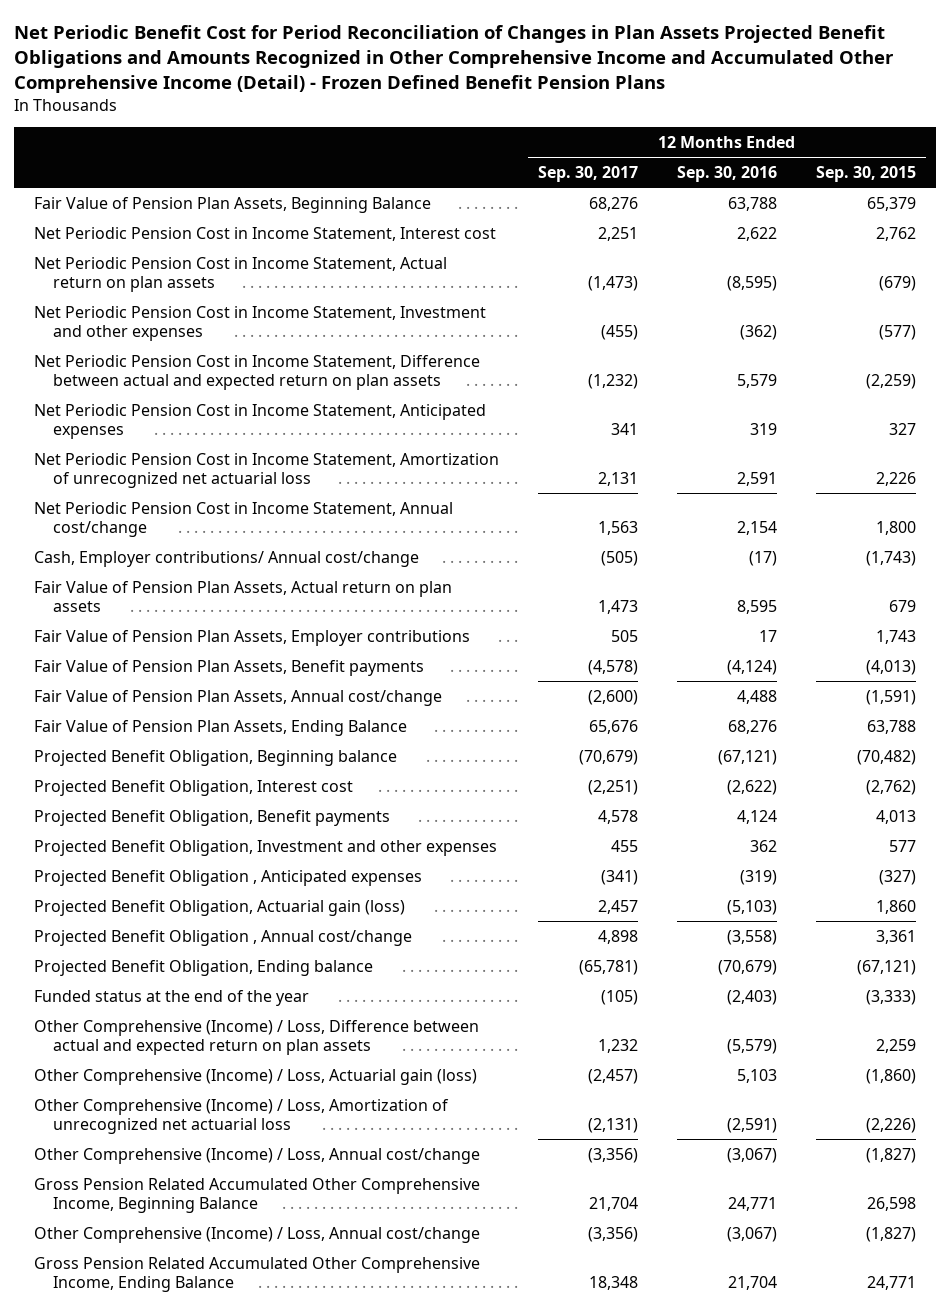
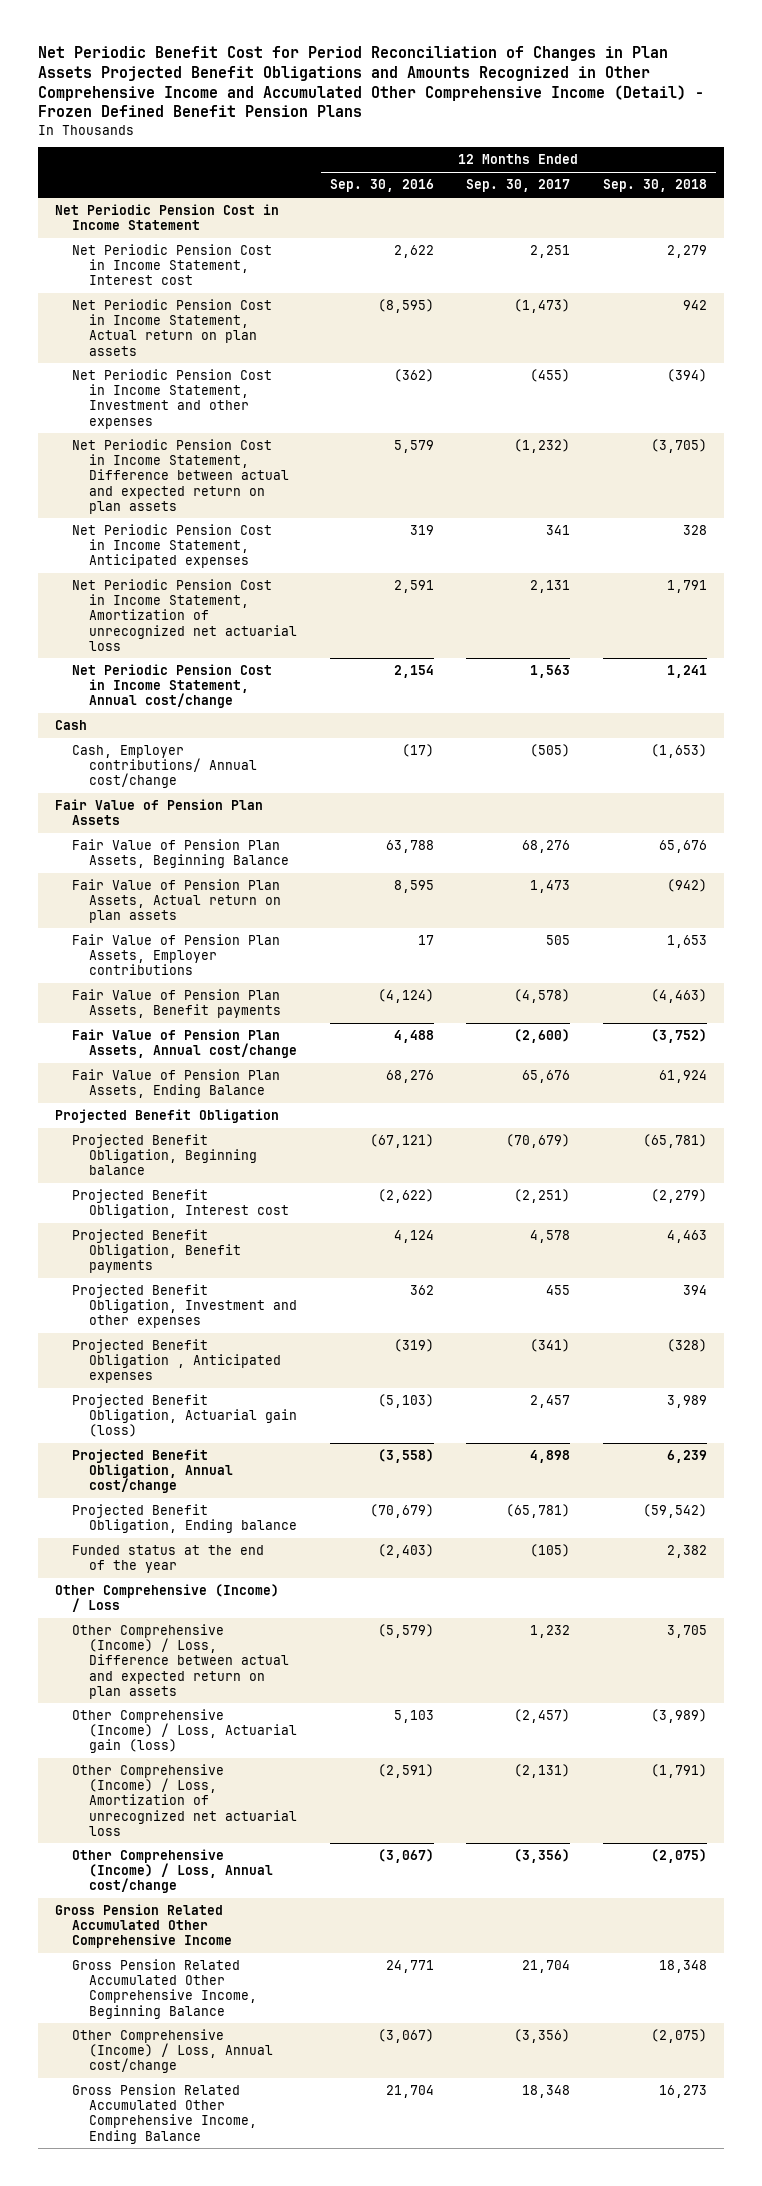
[816,166,917,183] Sep. 30, 2015 -> none
none -> [603,179,708,193] Sep. 30, 2018
none -> [54,204,279,231] Net Periodic Pension Cost in Income Statement
none -> [54,720,87,731] Cash
none -> [54,799,263,826] Fair Value of Pension Plan Assets
[33,196,431,213] Fair Value of Pension Plan Assets, Beginning Balance -> [71,839,289,869] Fair Value of Pension Plan Assets, Beginning Balance
none -> [54,1109,279,1124] Projected Benefit Obligation
[33,929,412,946] Projected Benefit Obligation , Annual cost/change -> [71,1449,233,1494] Projected Benefit Obligation, Annual cost/change
none -> [54,1584,279,1613] Other Comprehensive (Income) / Loss
none -> [54,1904,232,1949] Gross Pension Related Accumulated Other Comprehensive Income

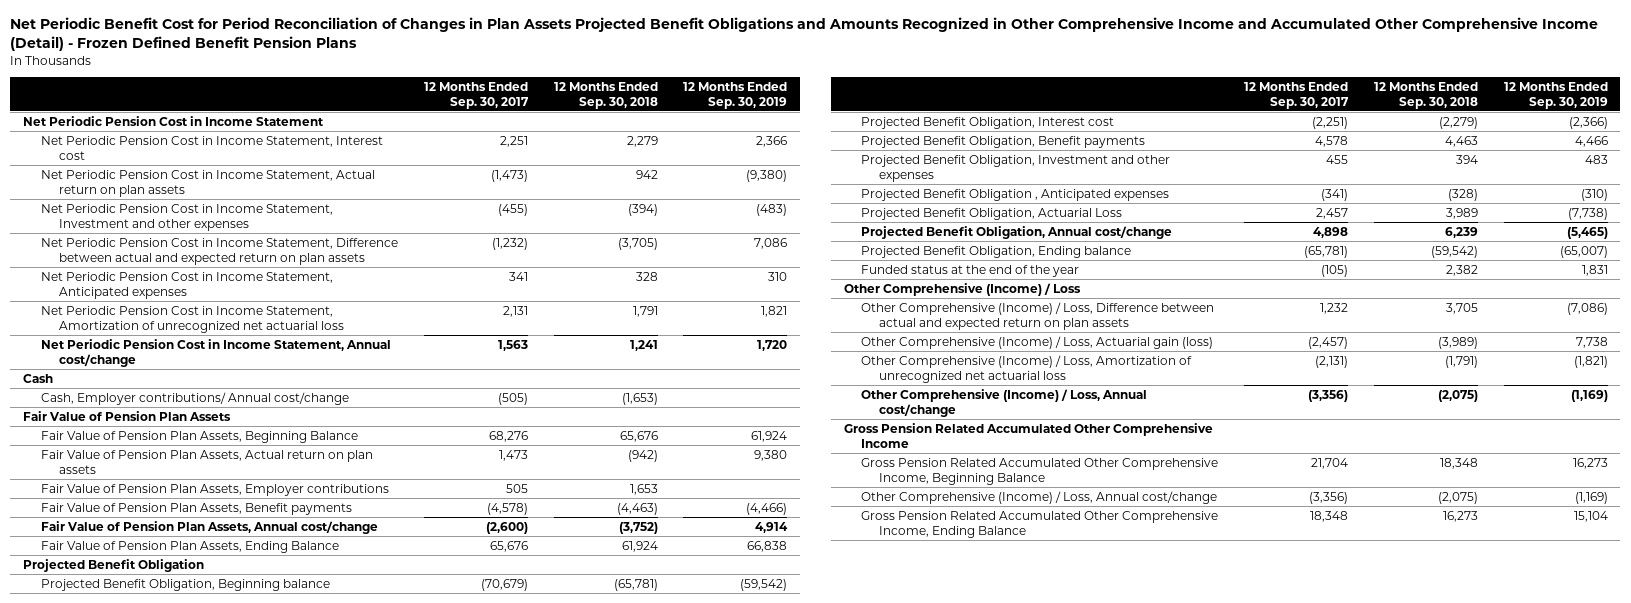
[329,179,434,193] Sep. 30, 2016 -> none
none -> [683,81,788,109] 12 Months Ended Sep. 30, 2019
[71,1394,297,1438] Projected Benefit Obligation, Actuarial gain (loss) -> [861,207,1123,220] Projected Benefit Obligation, Actuarial Loss

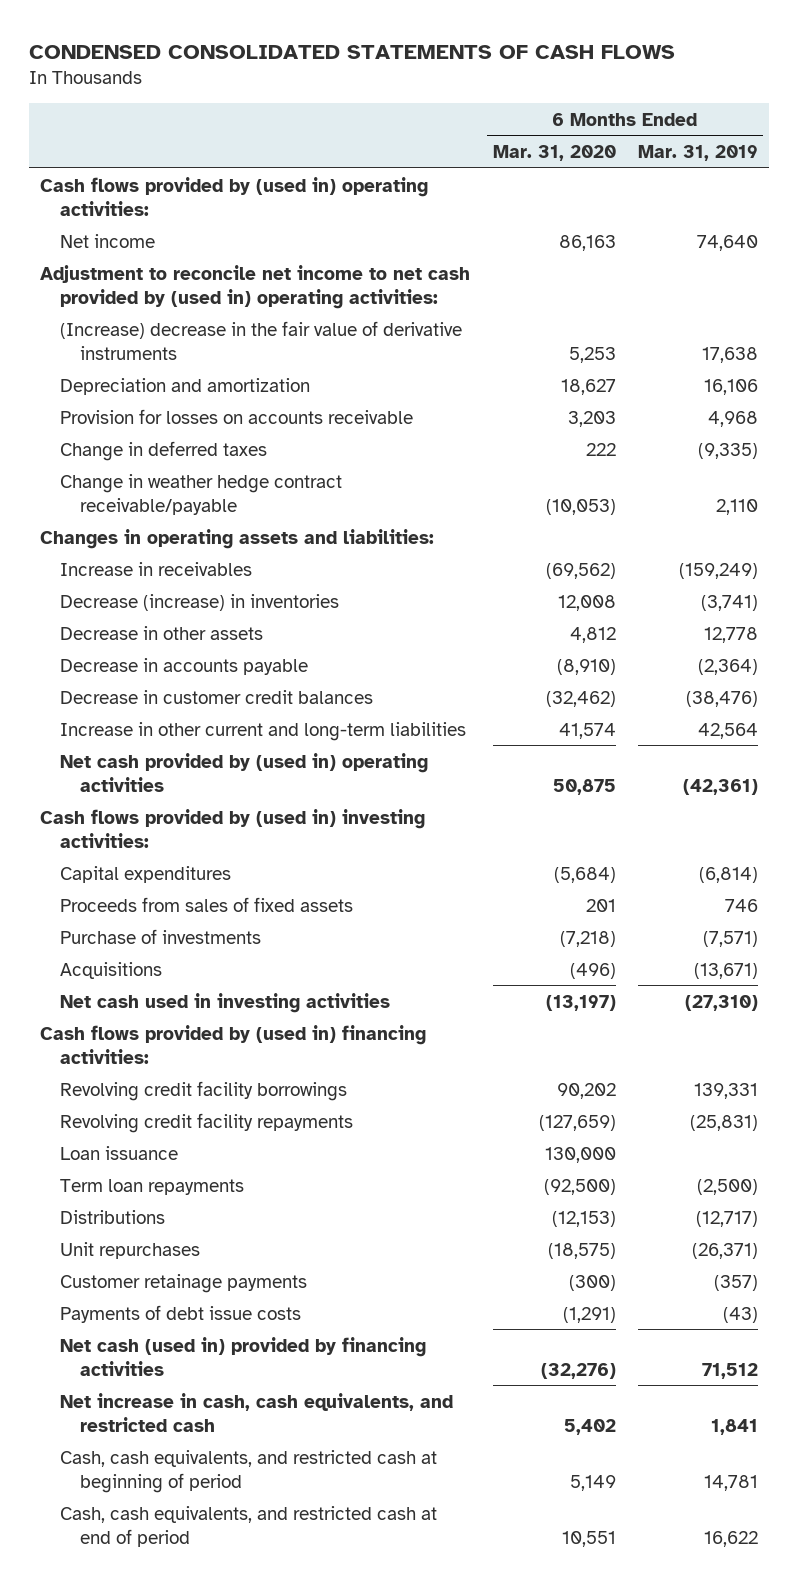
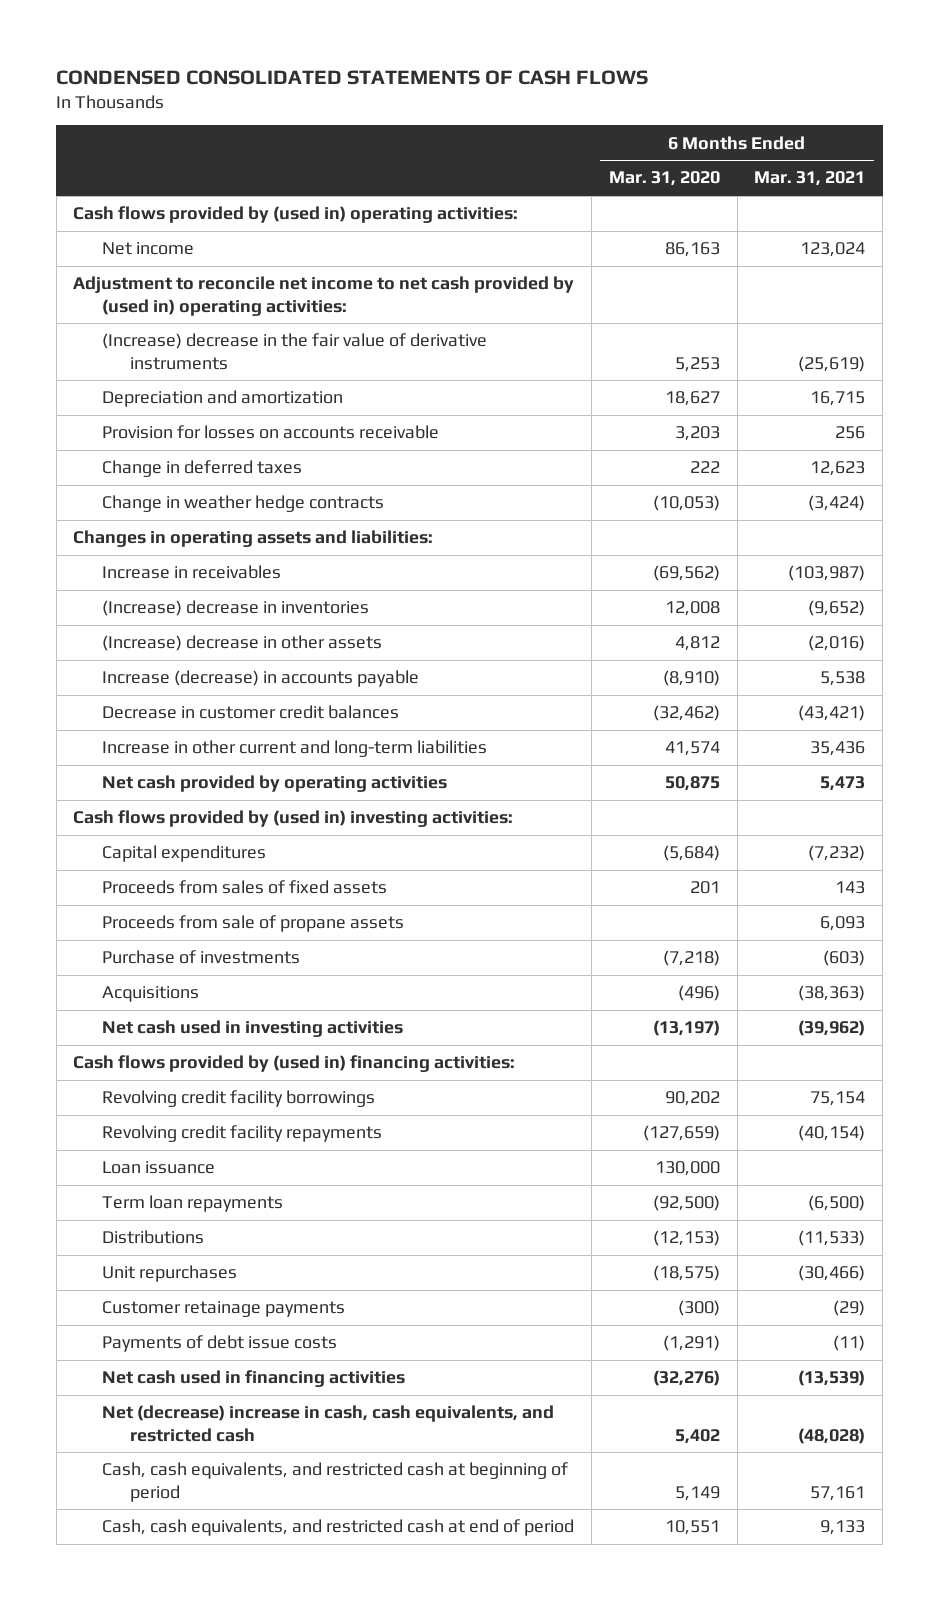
[637,145,758,162] Mar. 31, 2019 -> none
none -> [754,171,866,187] Mar. 31, 2021
[60,473,343,515] Change in weather hedge contract receivable/payable -> [101,495,384,513] Change in weather hedge contracts
[60,593,340,611] Decrease (increase) in inventories -> [101,600,369,617] (Increase) decrease in inventories
[60,625,264,640] Decrease in other assets -> [101,635,382,652] (Increase) decrease in other assets
[60,657,309,675] Decrease in accounts payable -> [101,670,419,688] Increase (decrease) in accounts payable
[60,752,429,792] Net cash provided by (used in) operating activities -> [101,775,447,793] Net cash provided by operating activities
none -> [101,915,404,933] Proceeds from sale of propane assets
[60,1336,427,1376] Net cash (used in) provided by financing activities -> [101,1370,405,1388] Net cash used in financing activities
[60,1392,454,1432] Net increase in cash, cash equivalents, and restricted cash -> [101,1405,554,1442] Net (decrease) increase in cash, cash equivalents, and restricted cash

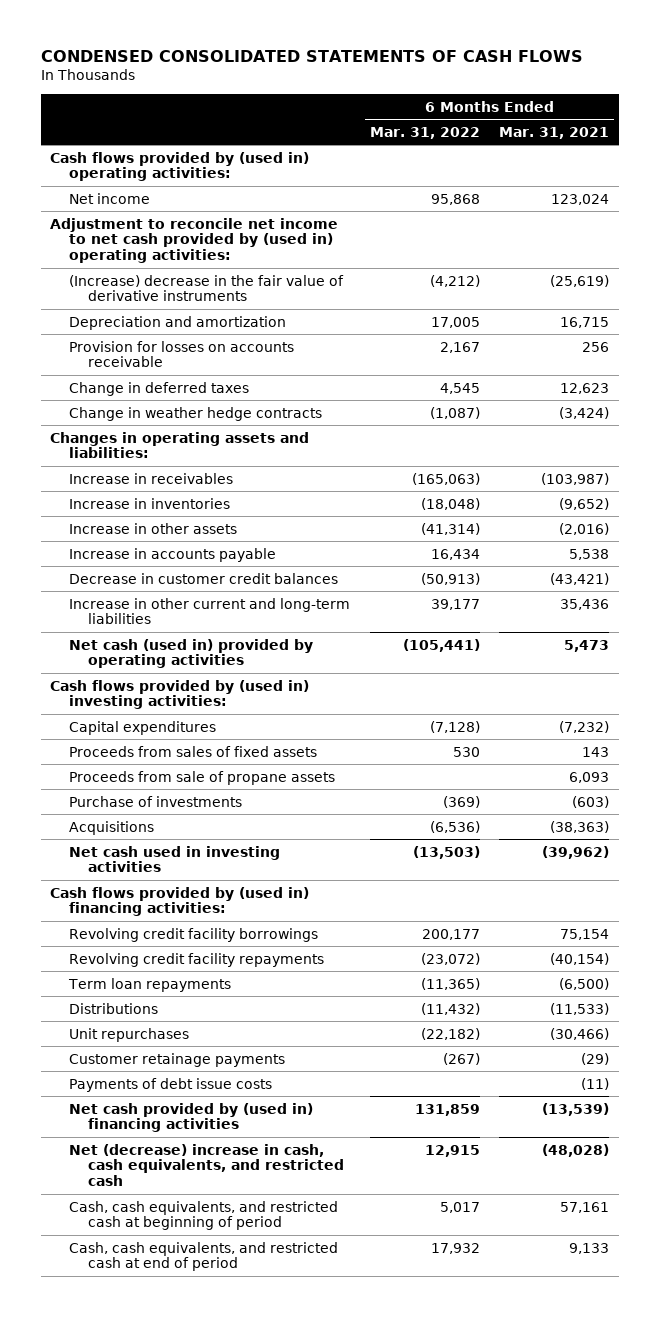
[608,171,720,187] Mar. 31, 2020 -> none
none -> [369,126,480,139] Mar. 31, 2022
[101,600,369,617] (Increase) decrease in inventories -> [69,497,231,509] Increase in inventories
[101,635,382,652] (Increase) decrease in other assets -> [69,522,238,534] Increase in other assets
[101,670,419,688] Increase (decrease) in accounts payable -> [69,547,277,562] Increase in accounts payable
[101,775,447,793] Net cash provided by operating activities -> [69,638,314,669] Net cash (used in) provided by operating activities
[101,1161,215,1175] Loan issuance -> none
[101,1370,405,1388] Net cash used in financing activities -> [69,1102,314,1133] Net cash provided by (used in) financing activities

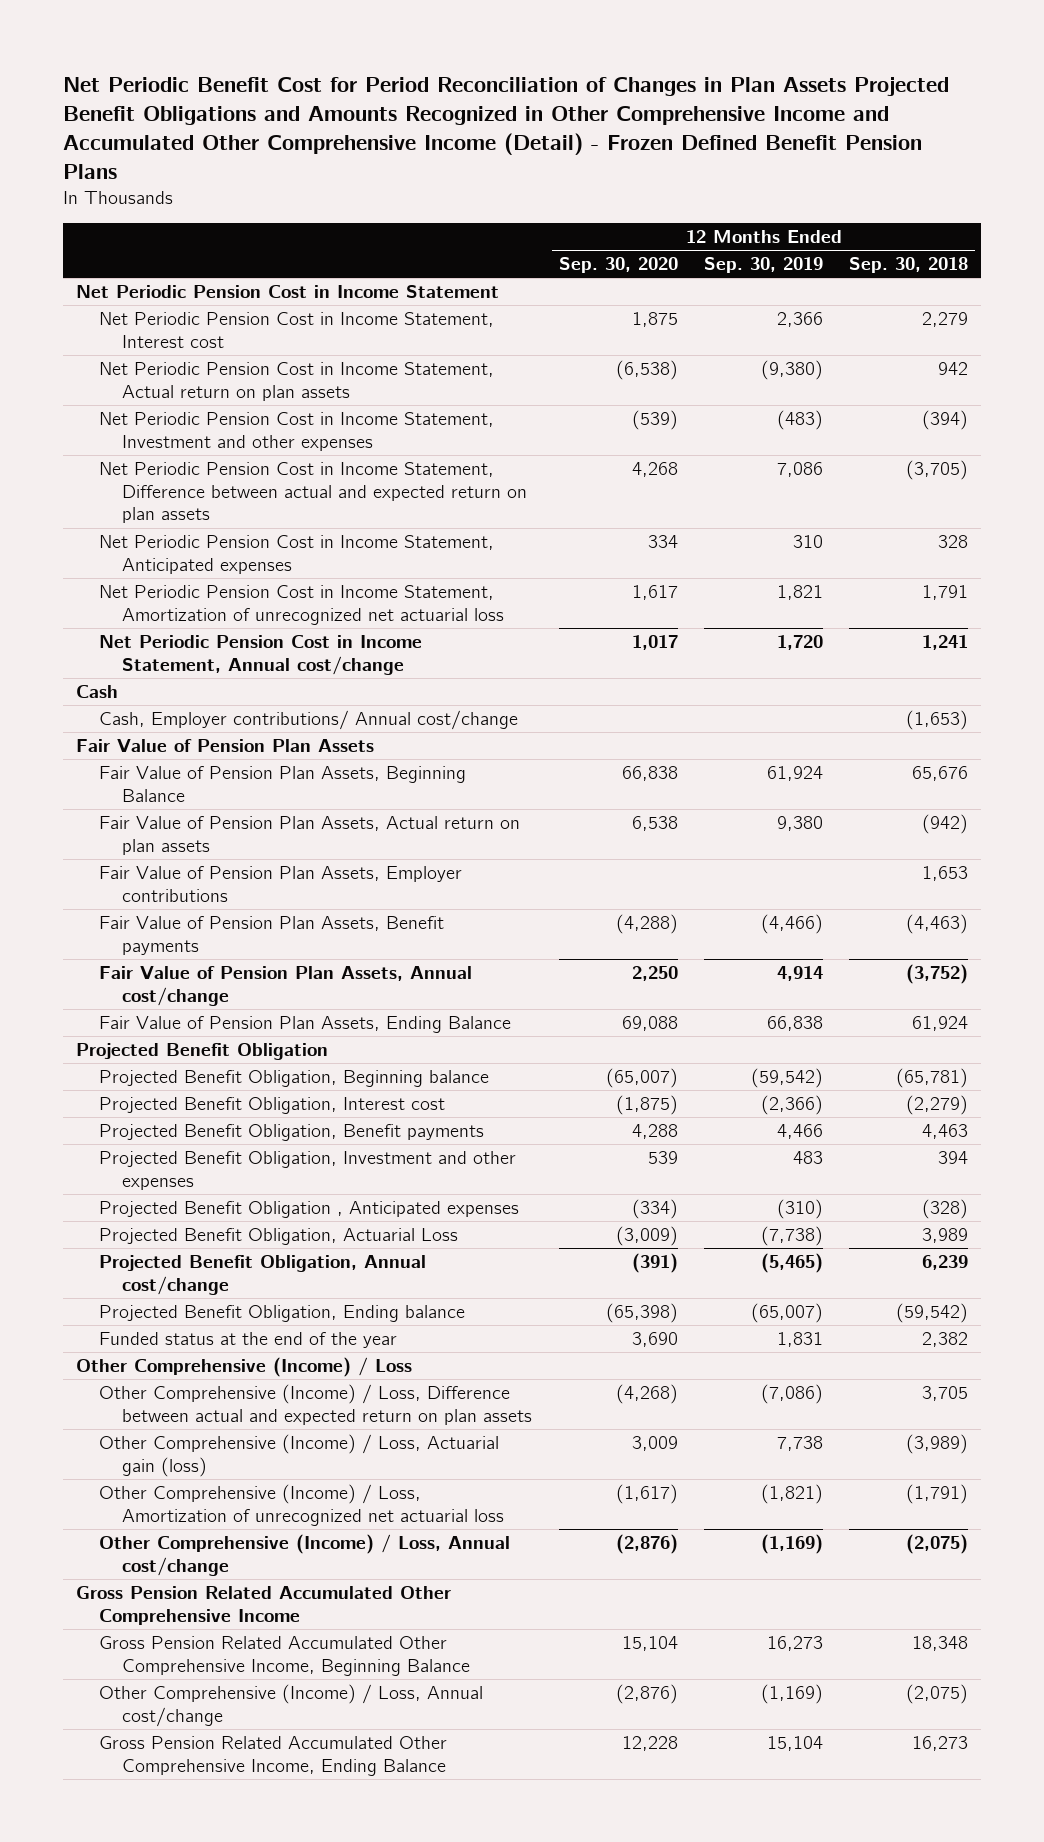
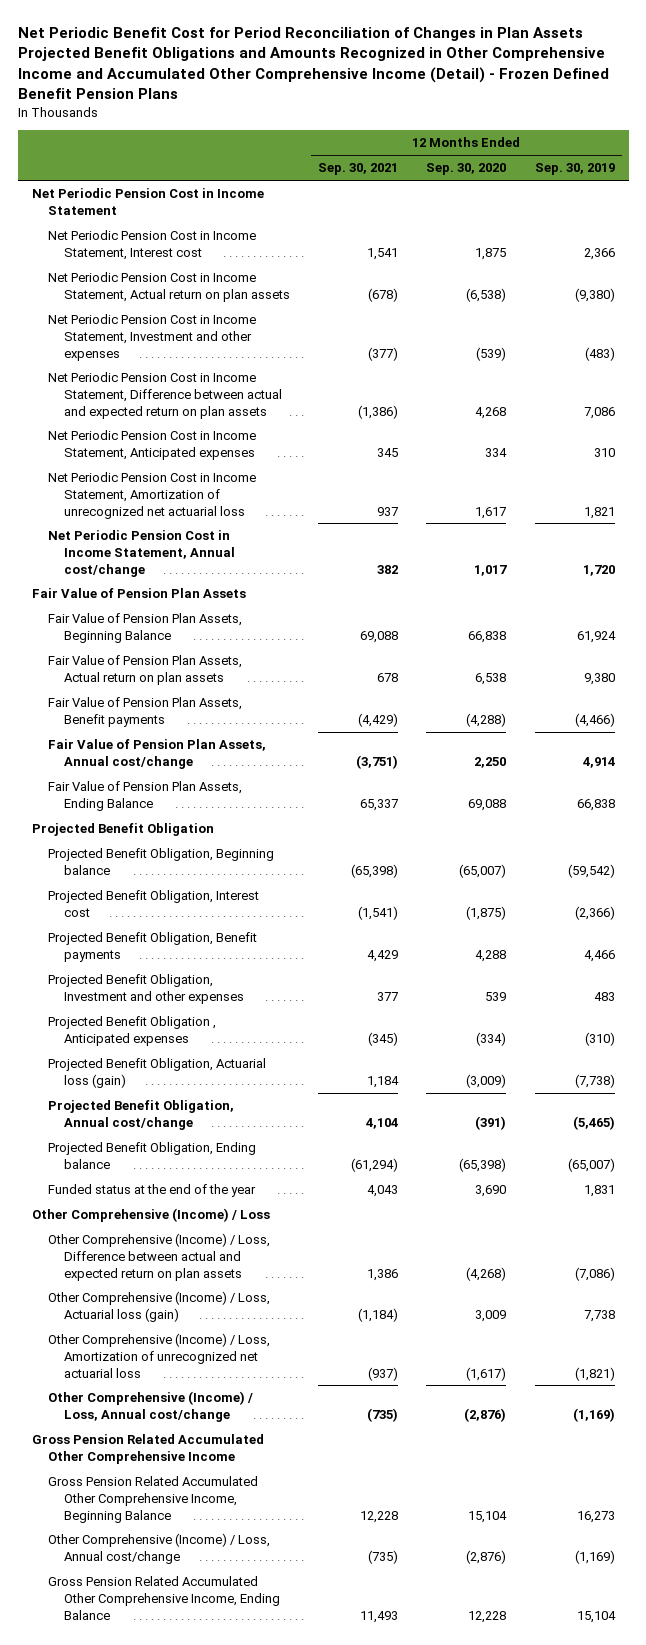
[849,257,969,274] Sep. 30, 2018 -> none
none -> [317,163,398,176] Sep. 30, 2021
[76,685,119,699] Cash -> none
[99,710,519,731] Cash, Employer contributions/ Annual cost/change -> none
[99,866,463,902] Fair Value of Pension Plan Assets, Employer contributions -> none
[99,1228,459,1246] Projected Benefit Obligation, Actuarial Loss -> [47,1058,266,1088] Projected Benefit Obligation, Actuarial loss (gain)
[99,1434,500,1477] Other Comprehensive (Income) / Loss, Actuarial gain (loss) -> [47,1291,270,1322] Other Comprehensive (Income) / Loss, Actuarial loss (gain)

